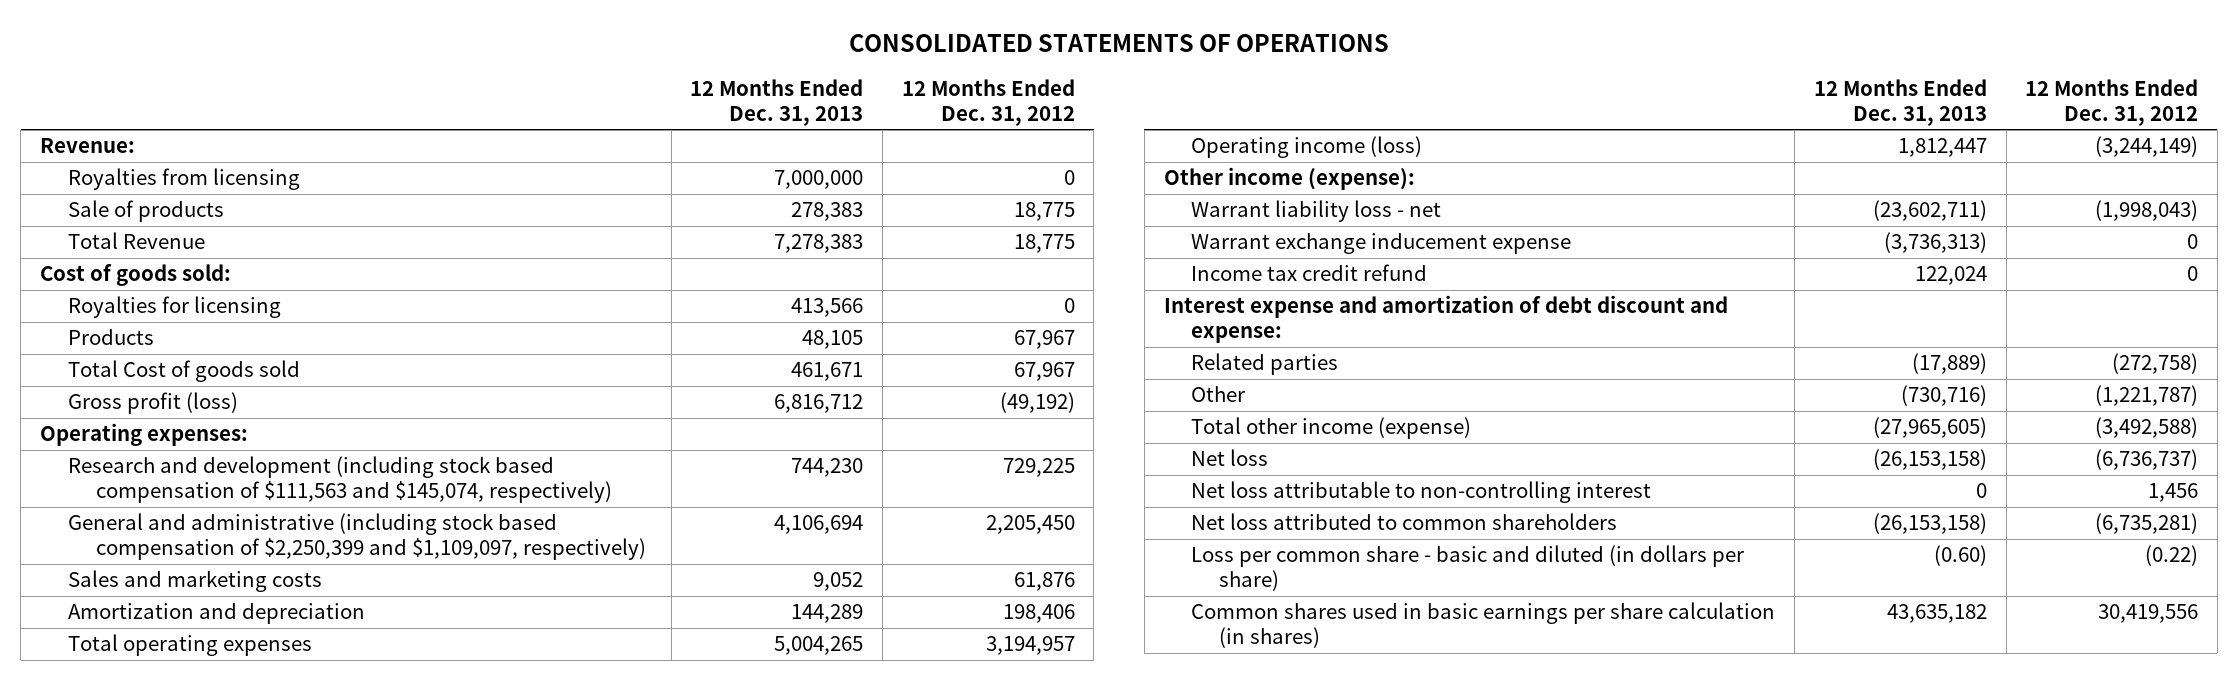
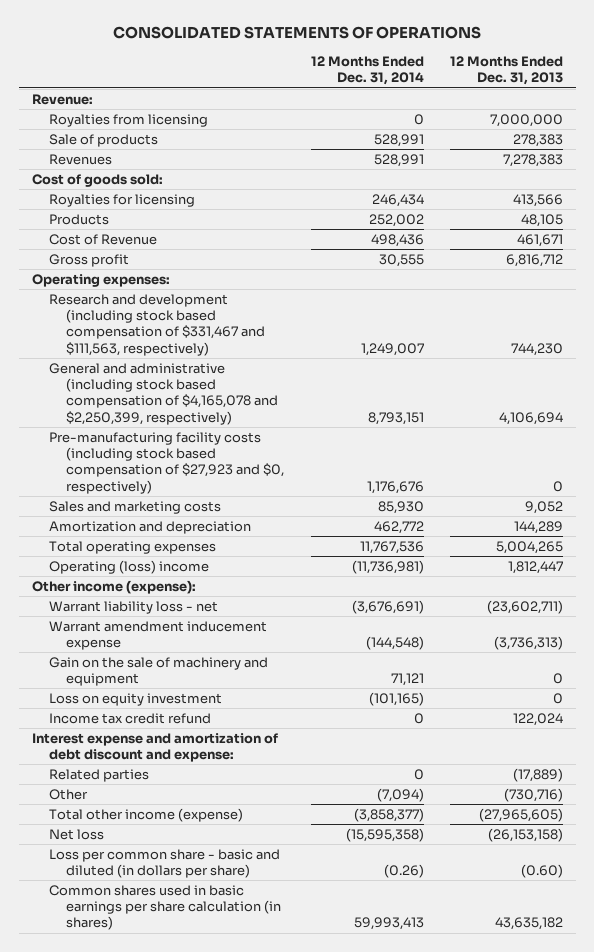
[901,79,1075,126] 12 Months Ended Dec. 31, 2012 -> none
none -> [310,55,424,86] 12 Months Ended Dec. 31, 2014
[67,232,205,250] Total Revenue -> [49,153,113,165] Revenues
[67,360,300,383] Total Cost of goods sold -> [49,233,158,245] Cost of Revenue
[67,392,238,415] Gross profit (loss) -> [49,253,130,267] Gross profit
[67,456,612,503] Research and development (including stock based compensation of $111,563 and $145,074, respectively) -> [49,293,266,356] Research and development (including stock based compensation of $331,467 and $111,563, respectively)
[67,513,646,560] General and administrative (including stock based compensation of $2,250,399 and $1,109,097, respectively) -> [49,362,279,425] General and administrative (including stock based compensation of $4,165,078 and $2,250,399, respectively)
none -> [49,431,285,494] Pre-manufacturing facility costs (including stock based compensation of $27,923 and $0, respectively)
[1191,136,1423,159] Operating income (loss) -> [49,559,210,574] Operating (loss) income
[1191,233,1572,255] Warrant exchange inducement expense -> [49,620,268,651] Warrant amendment inducement expense
none -> [49,656,269,687] Gain on the sale of machinery and equipment
none -> [49,692,223,706] Loss on equity investment
[1191,481,1652,504] Net loss attributable to non-controlling interest -> none
[1191,513,1618,531] Net loss attributed to common shareholders -> none

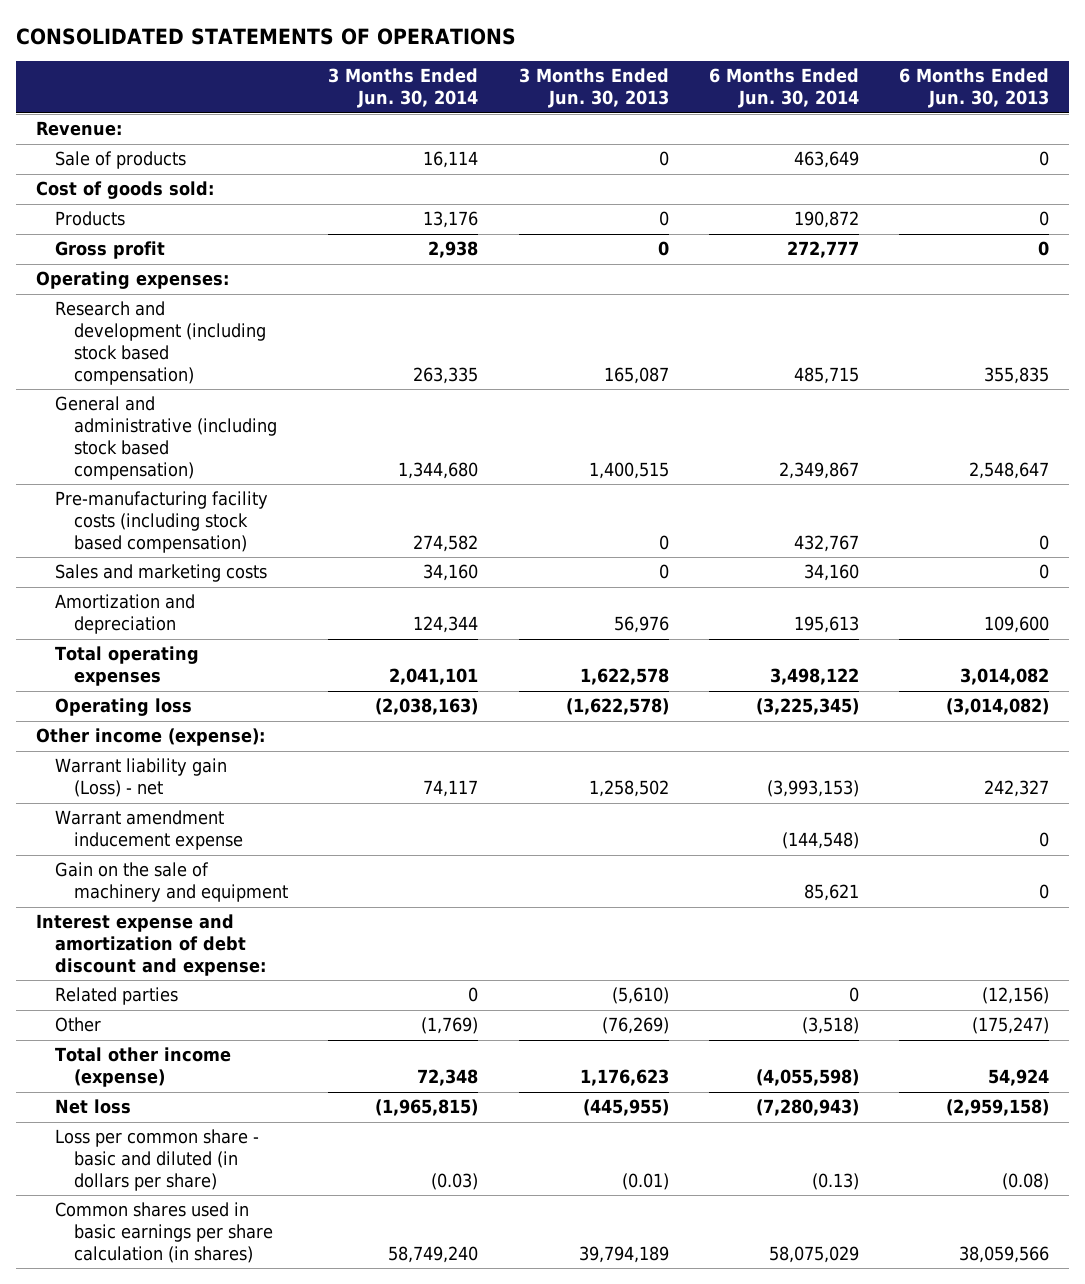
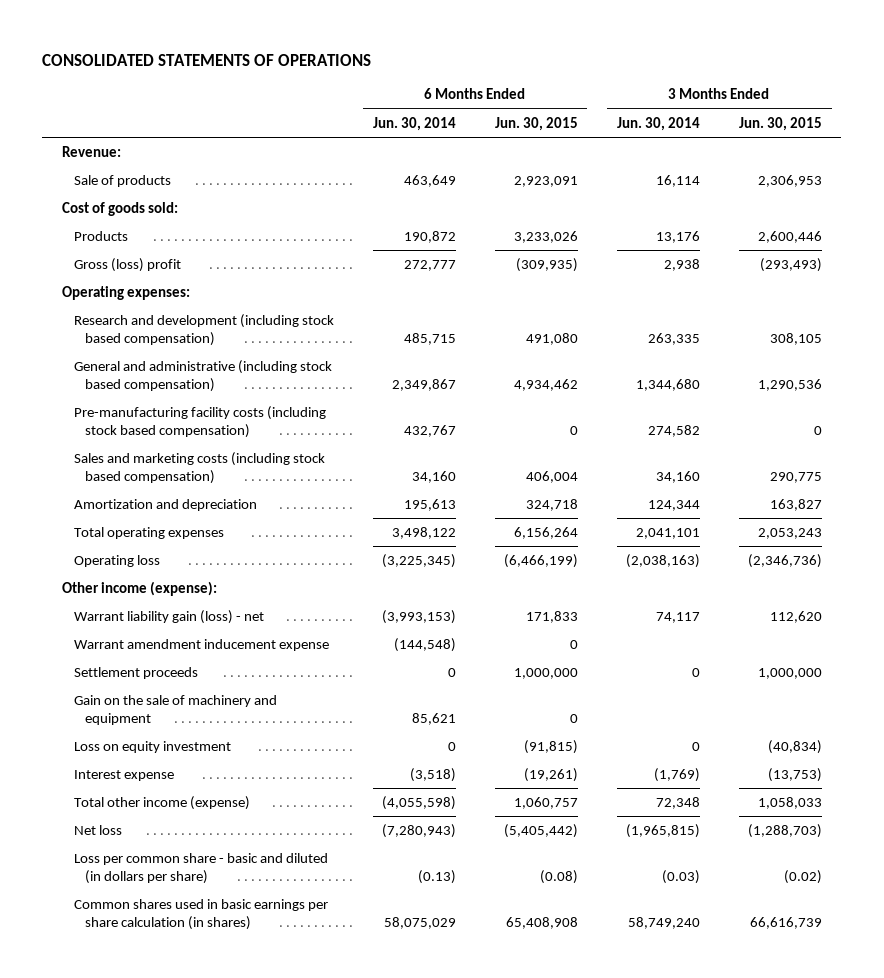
[518,68,669,109] 3 Months Ended Jun. 30, 2013 -> none
[898,68,1049,109] 6 Months Ended Jun. 30, 2013 -> none
none -> [494,116,578,131] Jun. 30, 2015
none -> [738,116,822,131] Jun. 30, 2015
[55,241,166,260] Gross profit -> [73,258,181,273] Gross (loss) profit
[55,564,268,583] Sales and marketing costs -> [73,452,325,484] Sales and marketing costs (including stock based compensation)
[55,758,228,798] Warrant liability gain (Loss) - net -> [73,610,264,625] Warrant liability gain (loss) - net
none -> [73,667,198,680] Settlement proceeds
[36,914,267,977] Interest expense and amortization of debt discount and expense: -> none
[55,987,179,1006] Related parties -> none
none -> [73,741,231,754] Loss on equity investment
[55,1017,102,1033] Other -> [73,770,174,782] Interest expense

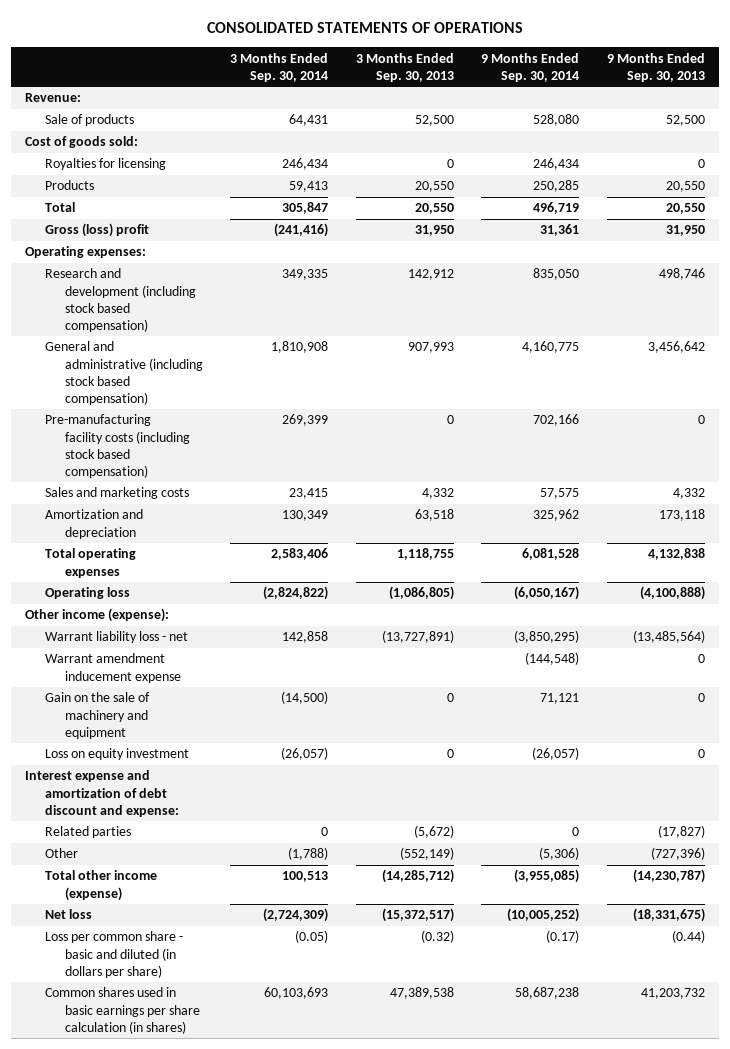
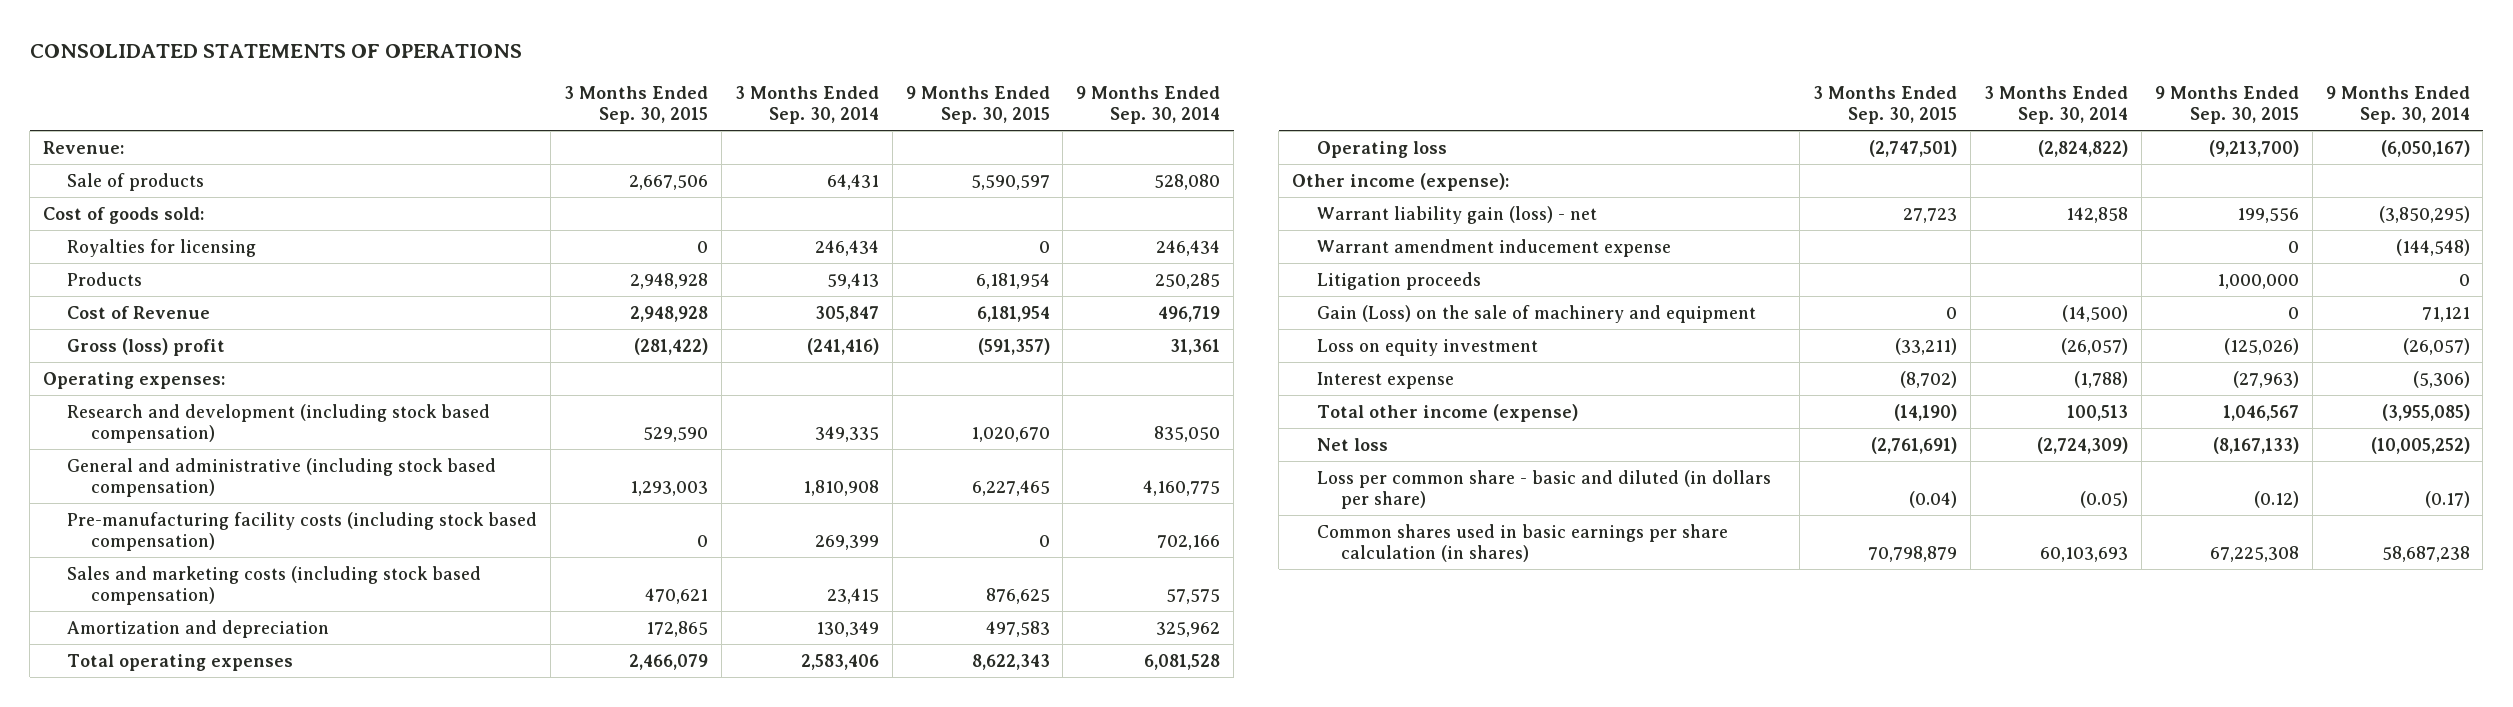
[355,52,454,82] 3 Months Ended Sep. 30, 2013 -> none
[606,52,705,82] 9 Months Ended Sep. 30, 2013 -> none
none -> [564,85,709,125] 3 Months Ended Sep. 30, 2015
none -> [905,85,1050,125] 9 Months Ended Sep. 30, 2015
[44,202,75,213] Total -> [67,305,211,319] Cost of Revenue
[44,487,189,500] Sales and marketing costs -> [67,565,482,606] Sales and marketing costs (including stock based compensation)
[44,631,188,644] Warrant liability loss - net -> [1316,205,1597,224] Warrant liability gain (loss) - net
none -> [1316,271,1481,290] Litigation proceeds
[44,692,150,739] Gain on the sale of machinery and equipment -> [1316,304,1756,323] Gain (Loss) on the sale of machinery and equipment
[25,770,179,817] Interest expense and amortization of debt discount and expense: -> none
[44,826,131,839] Related parties -> none
[44,848,78,859] Other -> [1316,371,1454,389] Interest expense

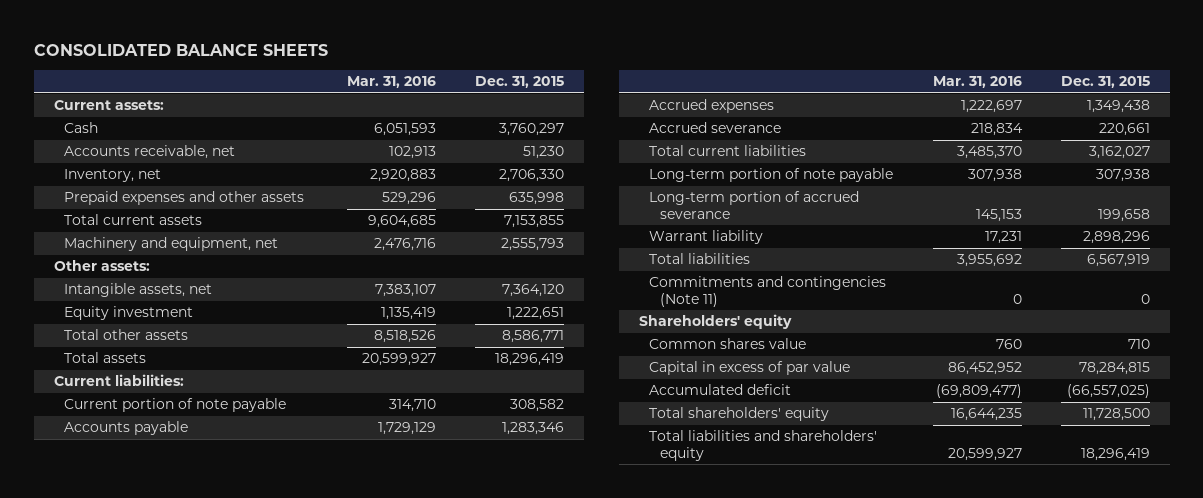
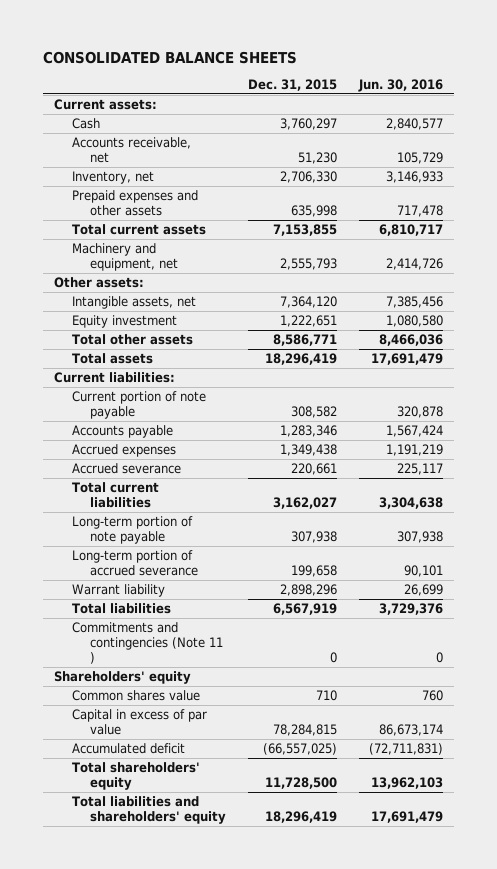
[347,76,437,89] Mar. 31, 2016 -> none
none -> [357,79,443,93] Jun. 30, 2016
[649,276,887,307] Commitments and contingencies (Note 11) -> [72,621,223,665] Commitments and contingencies (Note 11 )

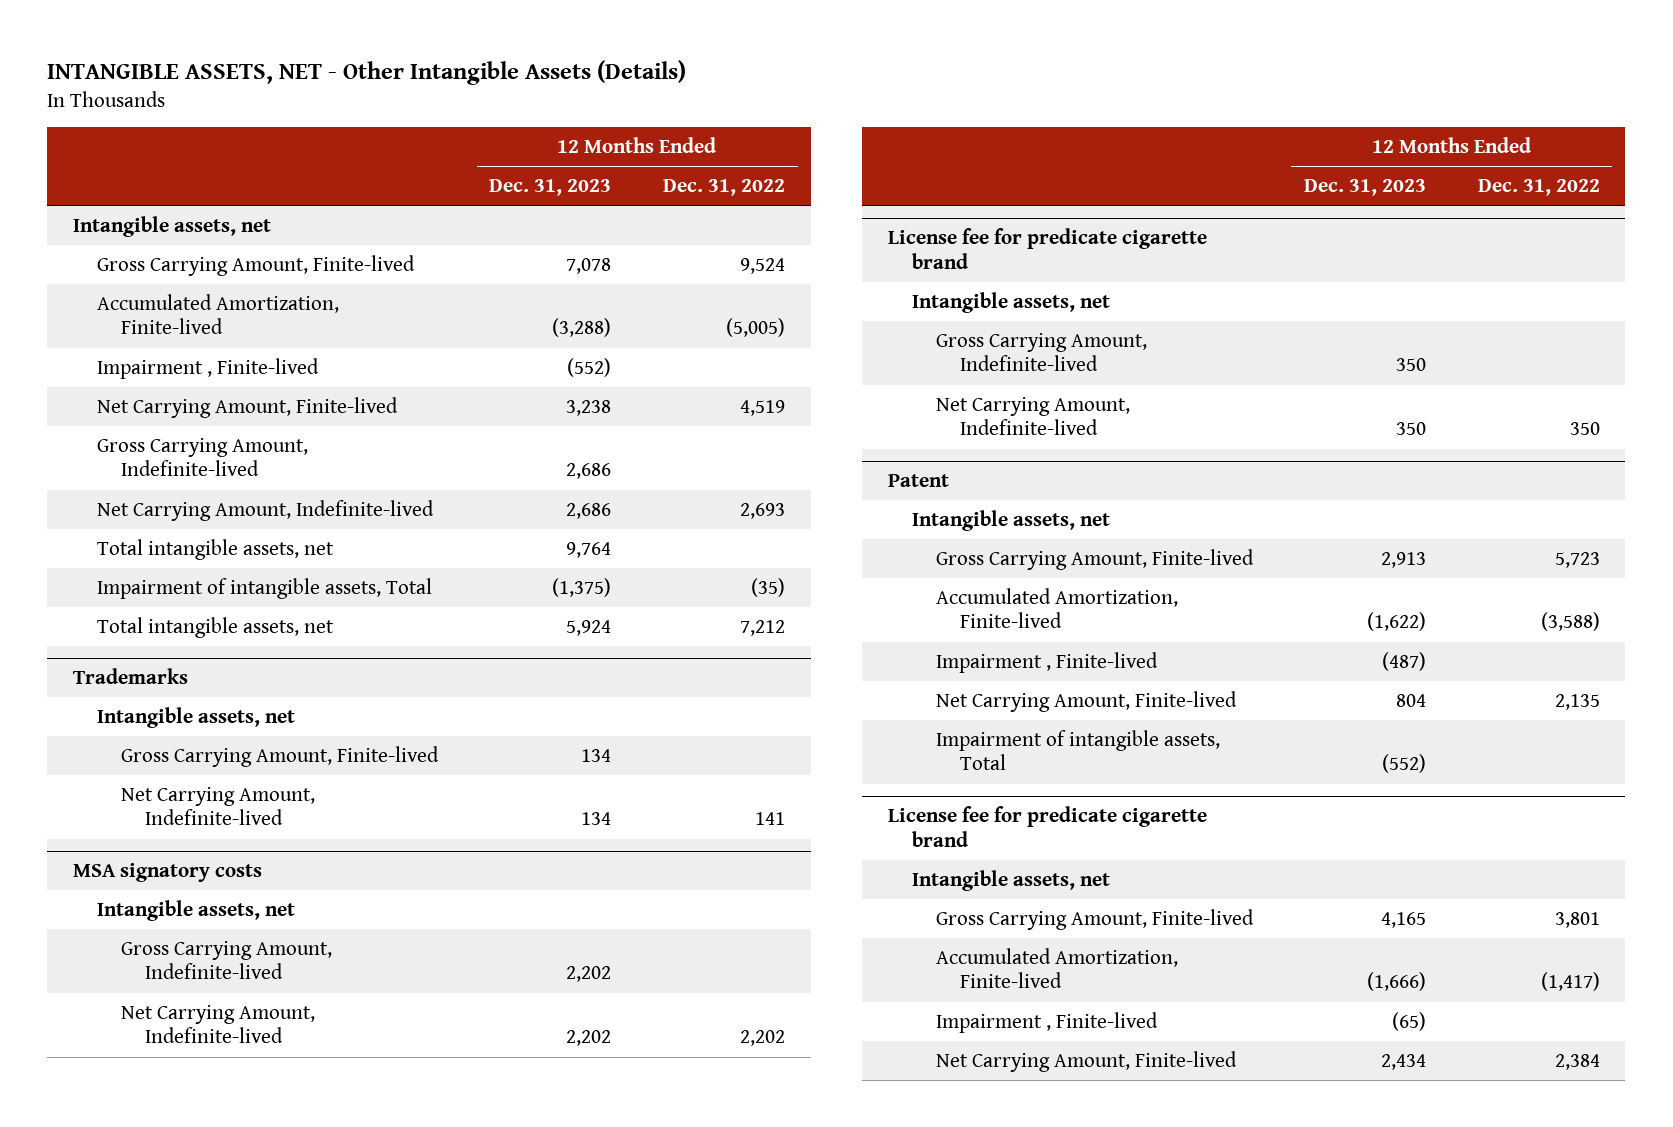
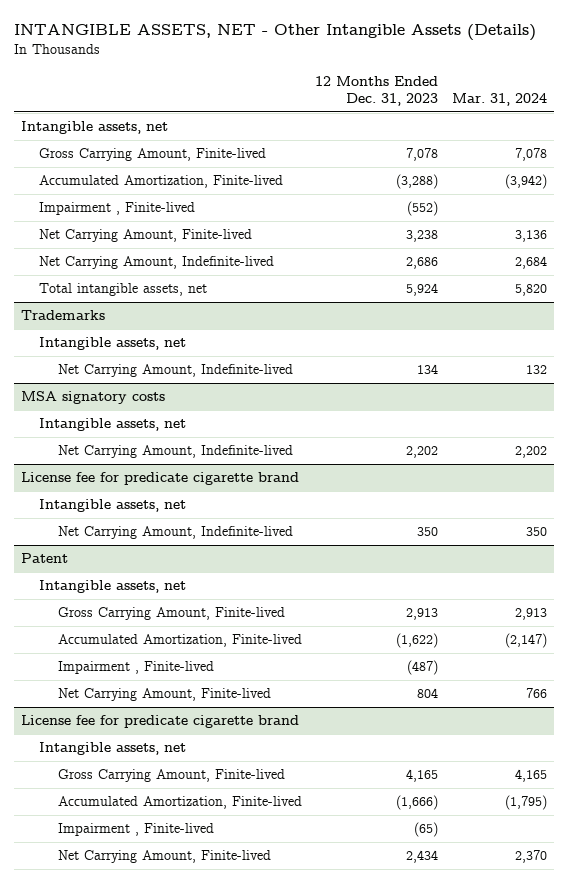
[662,179,785,197] Dec. 31, 2022 -> none
none -> [452,93,548,107] Mar. 31, 2024
[97,437,309,477] Gross Carrying Amount, Indefinite-lived -> none
[97,538,335,560] Total intangible assets, net -> none
[97,577,433,599] Impairment of intangible assets, Total -> none
[121,745,440,767] Gross Carrying Amount, Finite-lived -> none
[121,940,333,980] Gross Carrying Amount, Indefinite-lived -> none
[935,332,1147,372] Gross Carrying Amount, Indefinite-lived -> none
[935,729,1220,771] Impairment of intangible assets, Total -> none

